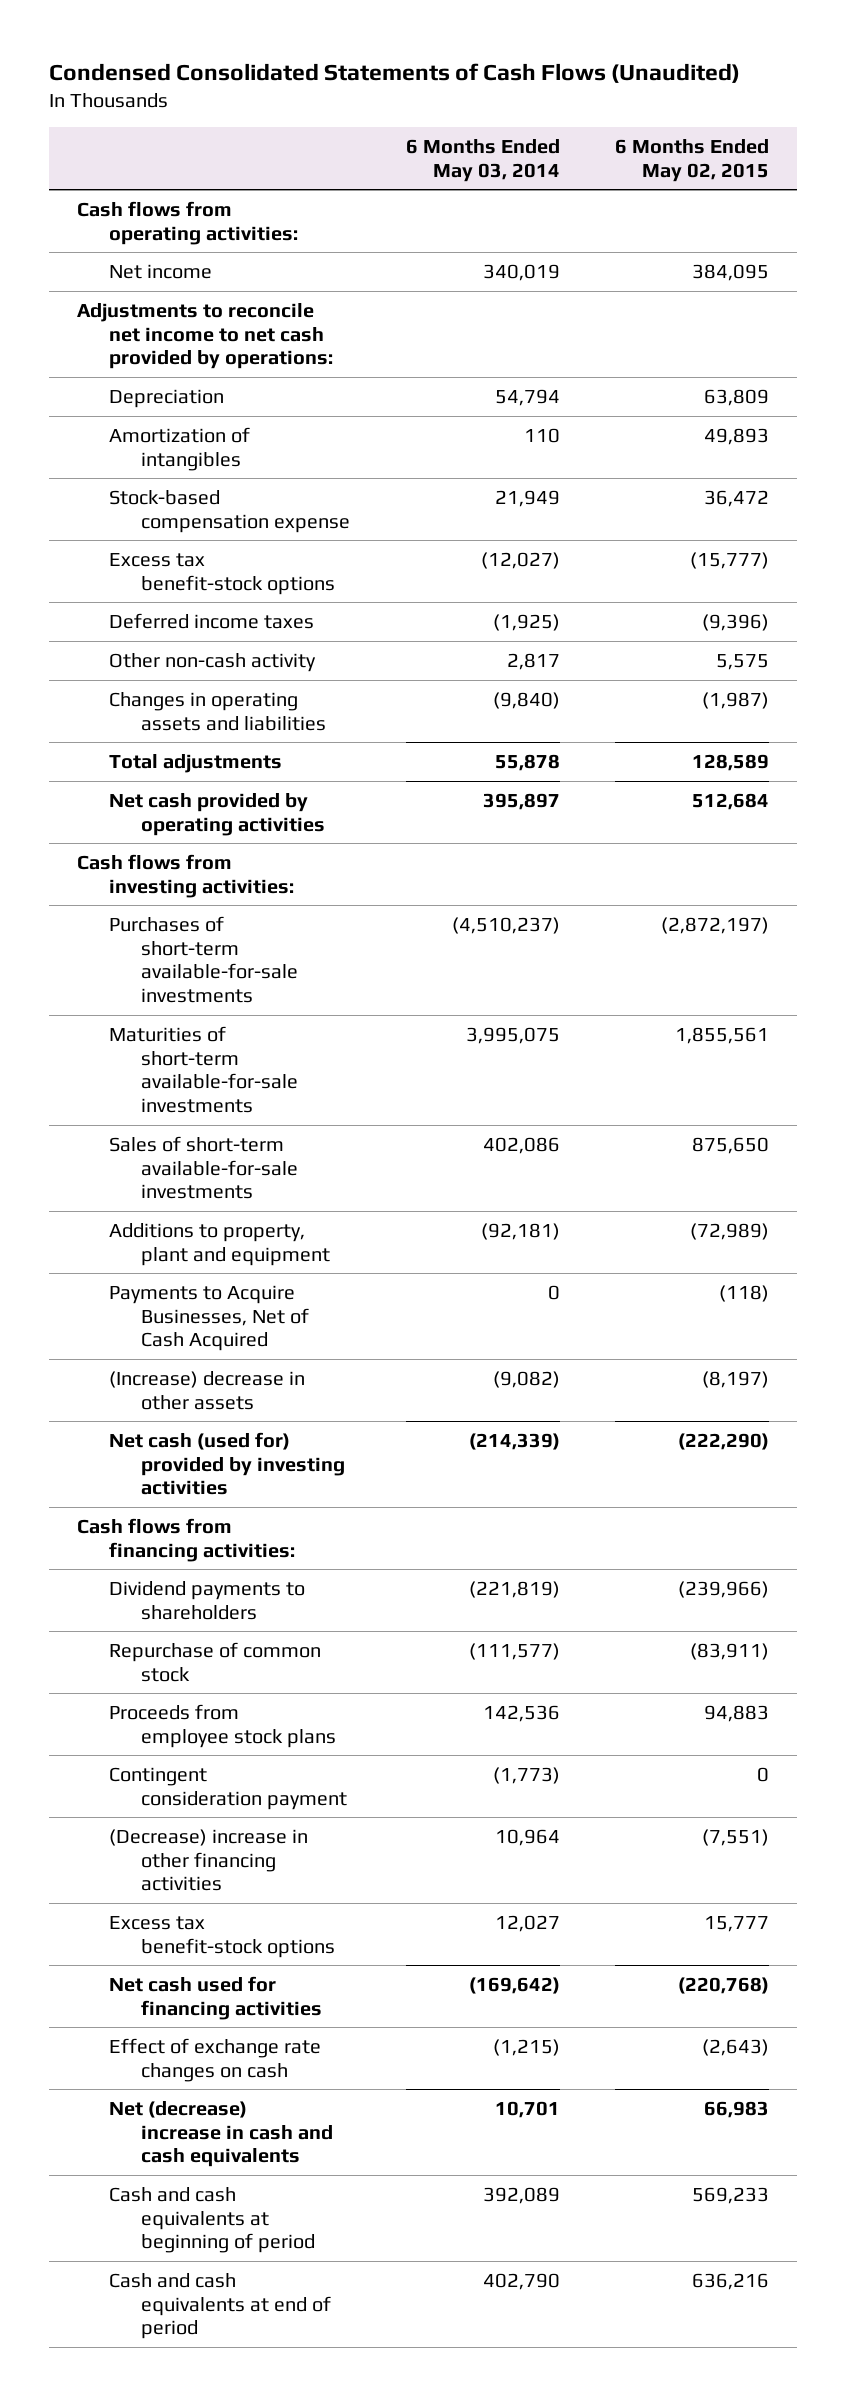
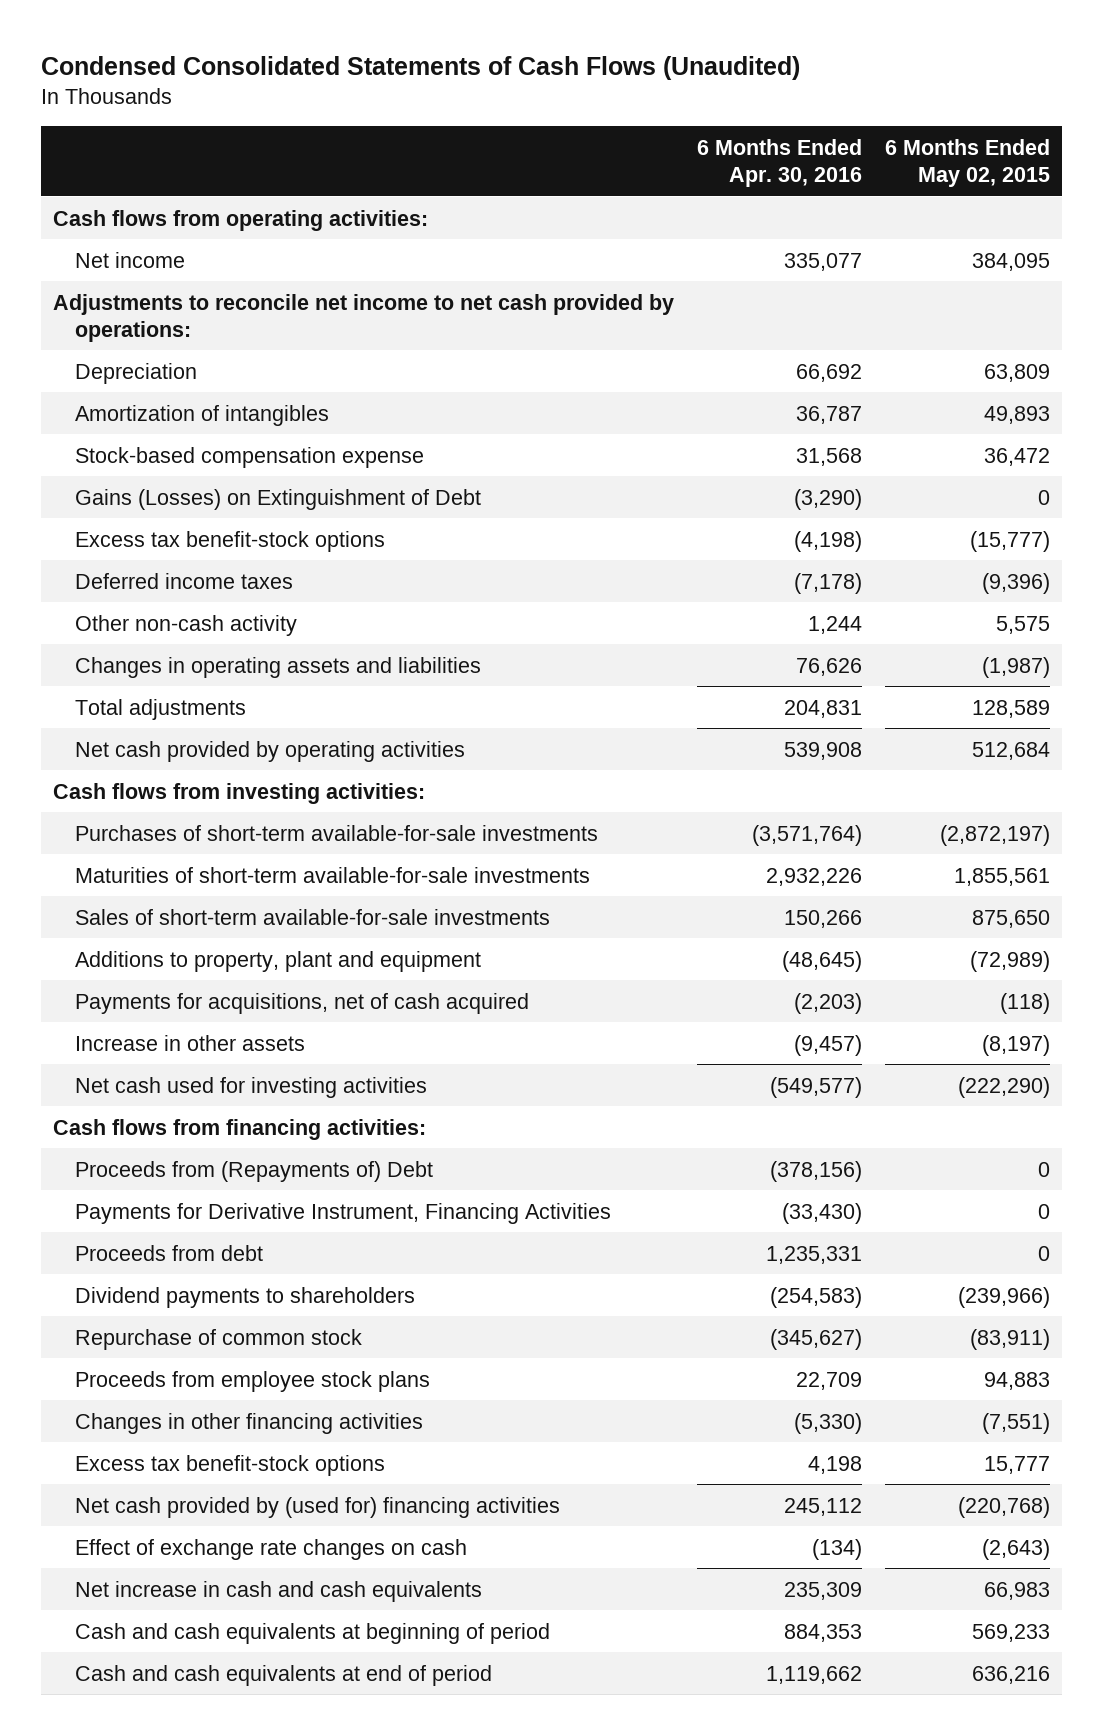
[405,138,560,182] 6 Months Ended May 03, 2014 -> none
none -> [697,138,863,187] 6 Months Ended Apr. 30, 2016
none -> [74,488,481,510] Gains (Losses) on Extinguishment of Debt
[109,1284,309,1352] Payments to Acquire Businesses, Net of Cash Acquired -> [74,992,529,1014] Payments for acquisitions, net of cash acquired
[109,1370,306,1410] (Increase) decrease in other assets -> [74,1034,305,1051] Increase in other assets
[109,1431,345,1496] Net cash (used for) provided by investing activities -> [74,1076,427,1098] Net cash used for investing activities
none -> [74,1160,433,1182] Proceeds from (Repayments of) Debt
none -> [74,1202,611,1224] Payments for Derivative Instrument, Financing Activities
none -> [74,1244,263,1261] Proceeds from debt
[109,1766,347,1810] Contingent consideration payment -> none
[109,1828,309,1892] (Decrease) increase in other financing activities -> [74,1412,423,1434] Changes in other financing activities
[109,1975,322,2020] Net cash used for financing activities -> [74,1496,560,1518] Net cash provided by (used for) financing activities
[109,2100,333,2168] Net (decrease) increase in cash and cash equivalents -> [74,1580,482,1602] Net increase in cash and cash equivalents

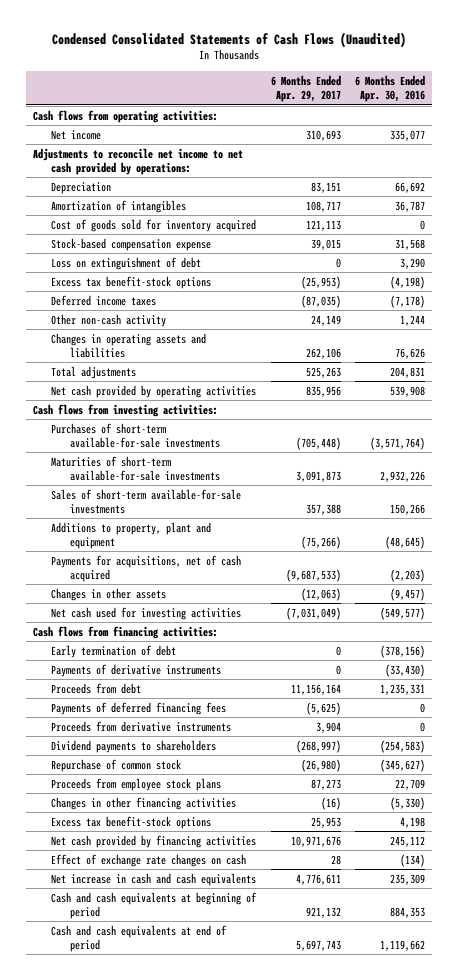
[885,138,1051,187] 6 Months Ended May 02, 2015 -> none
none -> [270,74,341,103] 6 Months Ended Apr. 29, 2017
none -> [51,218,257,232] Cost of goods sold for inventory acquired
[74,488,481,510] Gains (Losses) on Extinguishment of Debt -> [51,256,202,270] Loss on extinguishment of debt
[794,488,863,510] (3,290) -> [400,257,426,269] 3,290
[74,1034,305,1051] Increase in other assets -> [51,587,167,601] Changes in other assets
[74,1160,433,1182] Proceeds from (Repayments of) Debt -> [51,644,177,658] Early termination of debt
[74,1202,611,1224] Payments for Derivative Instrument, Financing Activities -> [51,663,222,677] Payments of derivative instruments
none -> [51,701,227,715] Payments of deferred financing fees
none -> [51,720,232,732] Proceeds from derivative instruments
[74,1496,560,1518] Net cash provided by (used for) financing activities -> [51,834,257,848] Net cash provided by financing activities

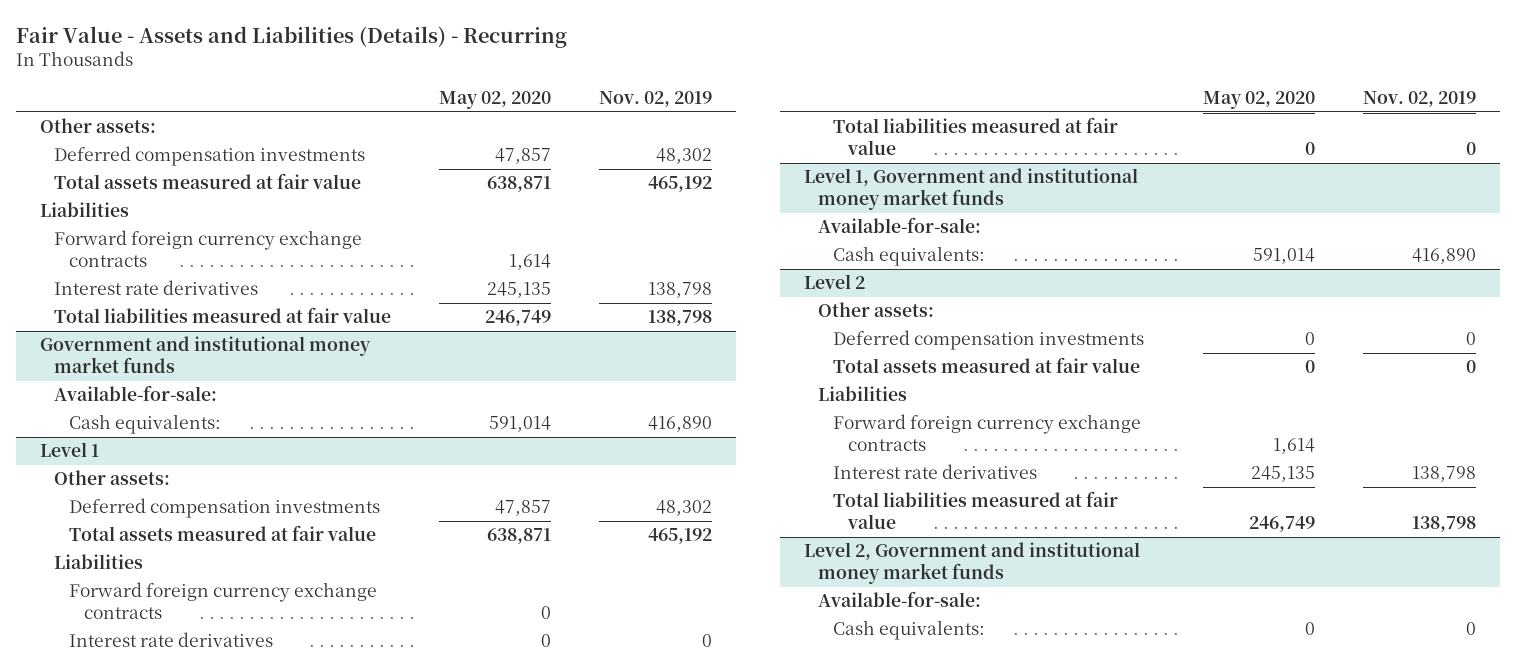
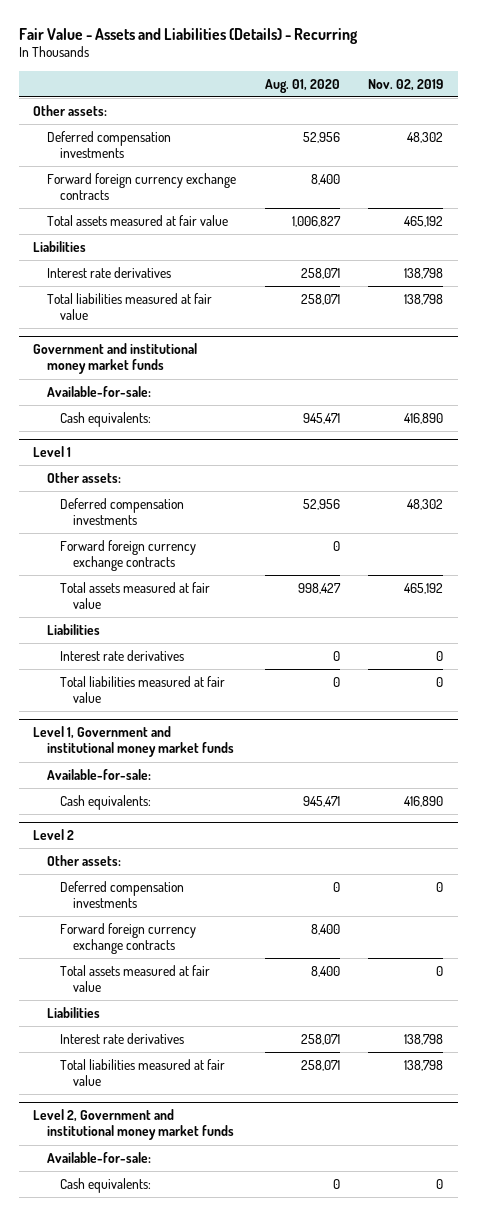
[439,91,552,110] May 02, 2020 -> none
none -> [264,78,340,93] Aug. 01, 2020
[54,230,363,267] Forward foreign currency exchange contracts -> [46,172,236,201] Forward foreign currency exchange contracts
[69,582,378,619] Forward foreign currency exchange contracts -> [60,539,197,572] Forward foreign currency exchange contracts
[832,414,1141,451] Forward foreign currency exchange contracts -> [60,922,197,955] Forward foreign currency exchange contracts

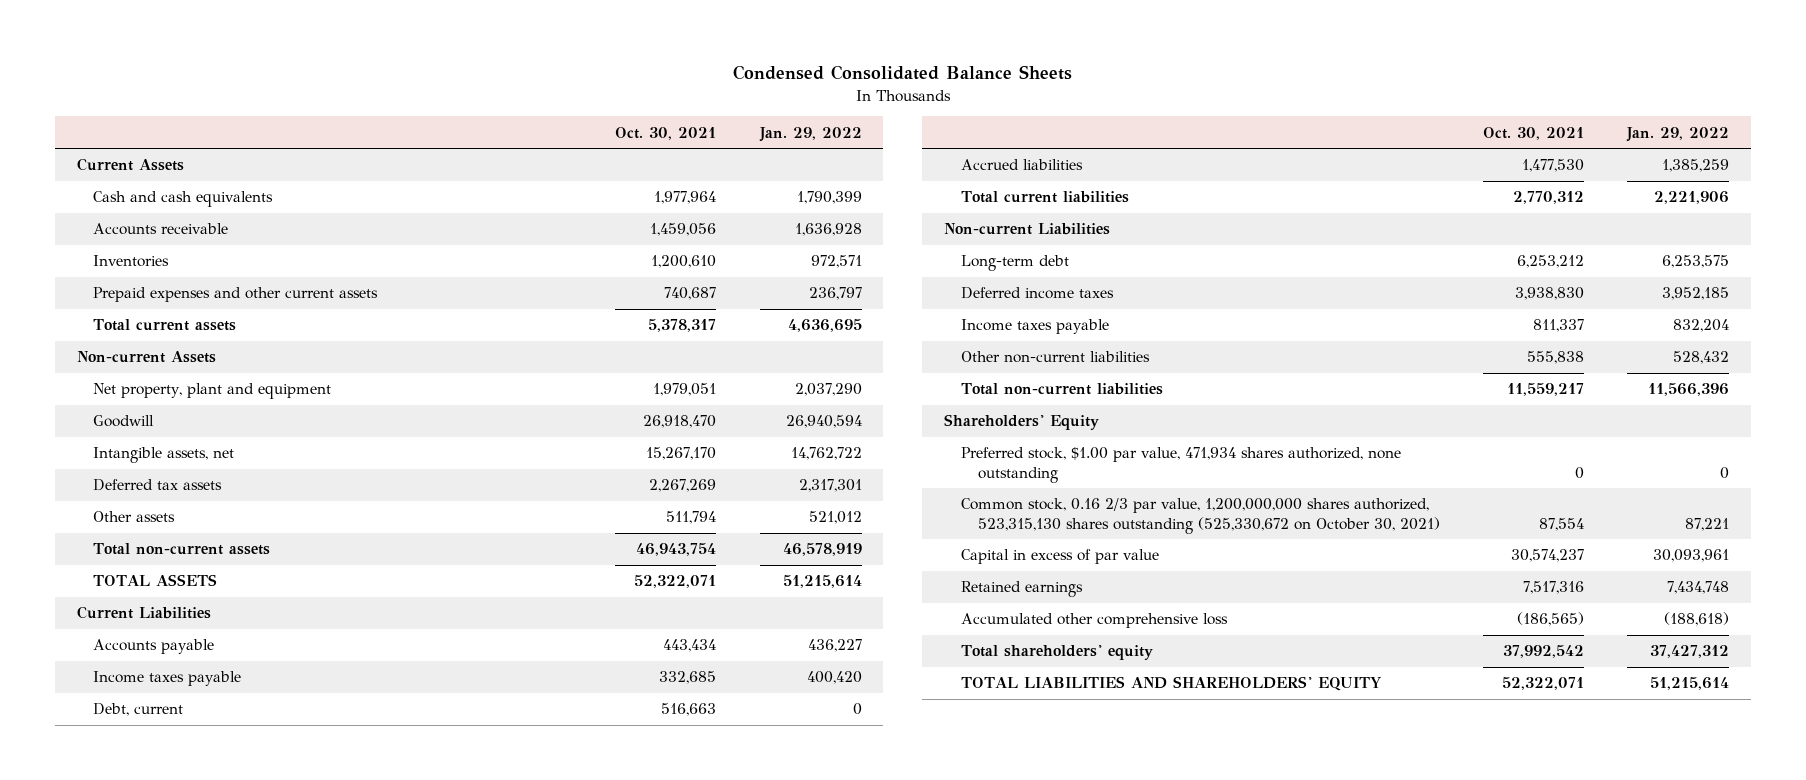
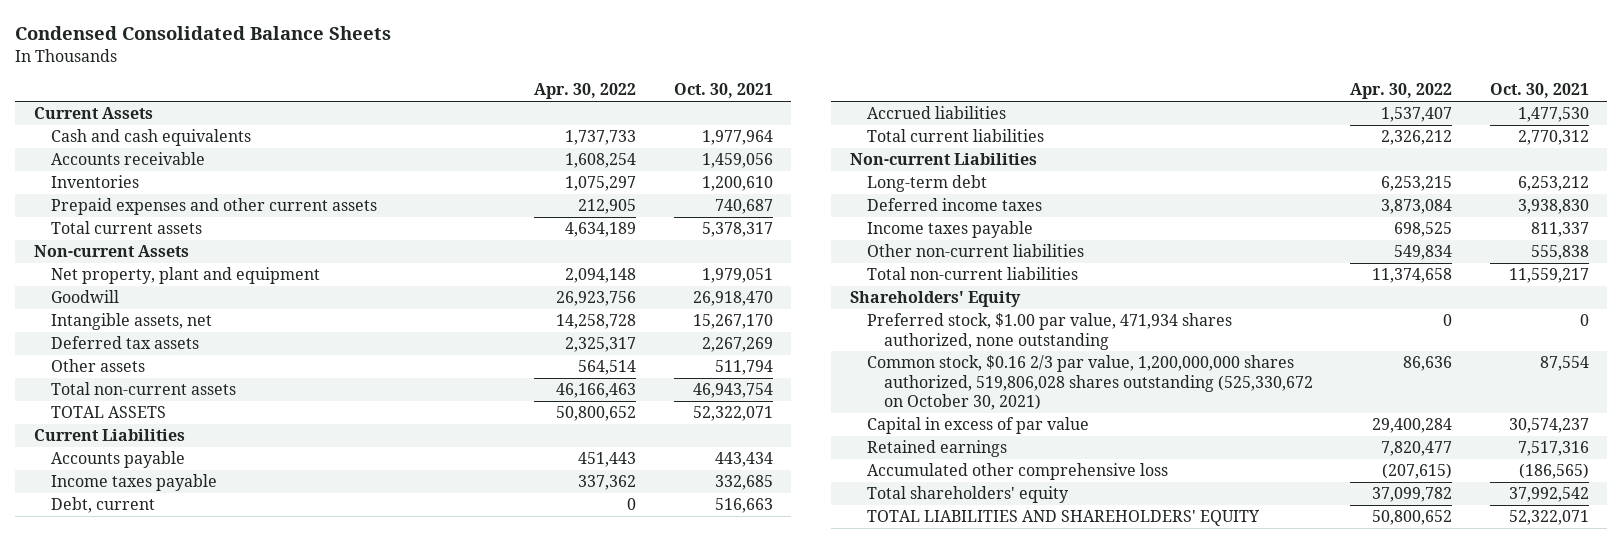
[758,126,862,142] Jan. 29, 2022 -> none
none -> [534,83,637,100] Apr. 30, 2022
[960,498,1440,534] Common stock, 0.16 2/3 par value, 1,200,000,000 shares authorized, 523,315,130 shares outstanding (525,330,672 on October 30, 2021) -> [867,355,1314,410] Common stock, $0.16 2/3 par value, 1,200,000,000 shares authorized, 519,806,028 shares outstanding (525,330,672 on October 30, 2021)

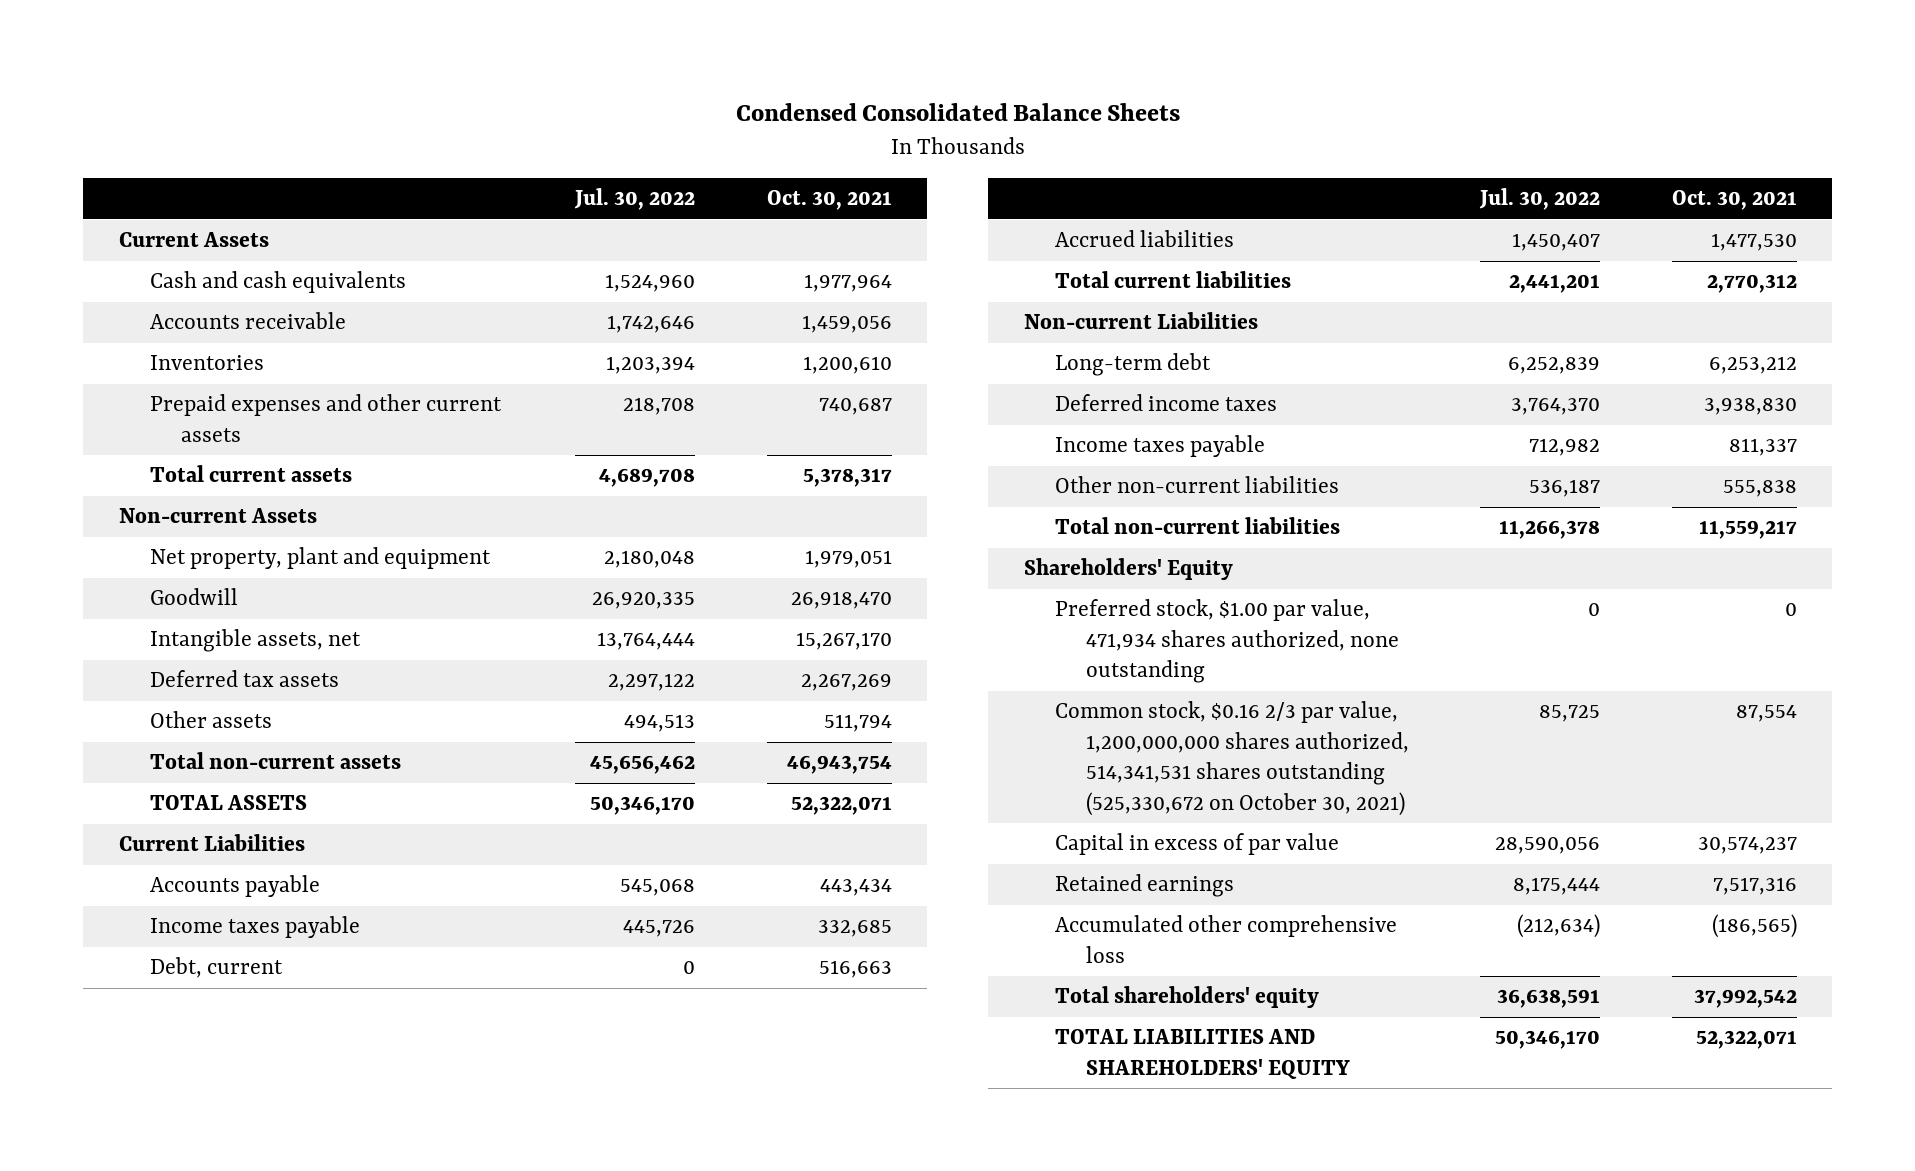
[534,83,637,100] Apr. 30, 2022 -> none
none -> [574,188,696,211] Jul. 30, 2022
[867,355,1314,410] Common stock, $0.16 2/3 par value, 1,200,000,000 shares authorized, 519,806,028 shares outstanding (525,330,672 on October 30, 2021) -> [1054,701,1410,816] Common stock, $0.16 2/3 par value, 1,200,000,000 shares authorized, 514,341,531 shares outstanding (525,330,672 on October 30, 2021)

